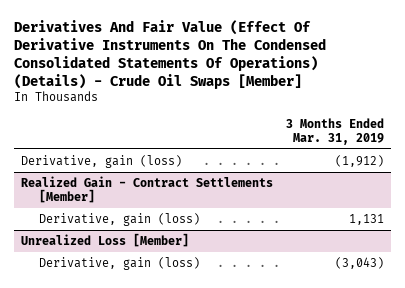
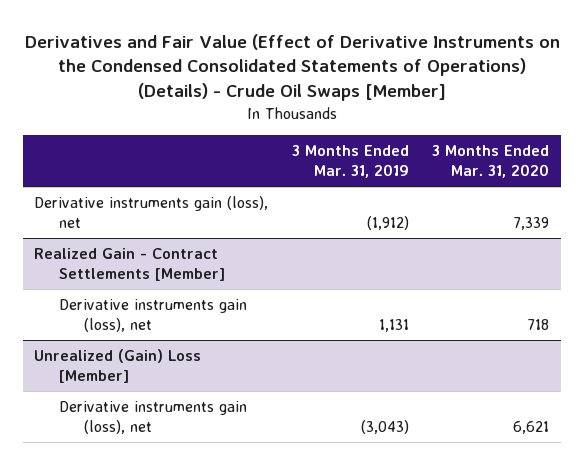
[13,19,326,89] Derivatives And Fair Value (Effect Of Derivative Instruments On The Condensed Consolidated Statements Of Operations) (Details) - Crude Oil Swaps [Member] -> [24,33,560,102] Derivatives and Fair Value (Effect of Derivative Instruments on the Condensed Consolidated Statements of Operations) (Details) - Crude Oil Swaps [Member]
none -> [432,144,550,179] 3 Months Ended Mar. 31, 2020
[20,154,182,168] Derivative, gain (loss) -> [34,195,269,229] Derivative instruments gain (loss), net
[38,212,200,226] Derivative, gain (loss) -> [58,298,247,333] Derivative instruments gain (loss), net
[20,232,189,247] Unrealized Loss [Member] -> [34,348,202,384] Unrealized (Gain) Loss [Member]
[38,256,200,270] Derivative, gain (loss) -> [58,400,247,435] Derivative instruments gain (loss), net

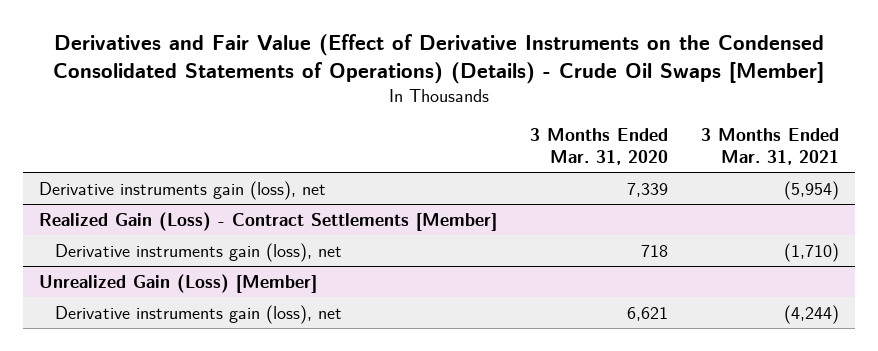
[291,144,409,179] 3 Months Ended Mar. 31, 2019 -> none
none -> [700,128,839,166] 3 Months Ended Mar. 31, 2021
[34,247,225,282] Realized Gain - Contract Settlements [Member] -> [39,211,498,231] Realized Gain (Loss) - Contract Settlements [Member]
[34,348,202,384] Unrealized (Gain) Loss [Member] -> [39,273,318,293] Unrealized Gain (Loss) [Member]

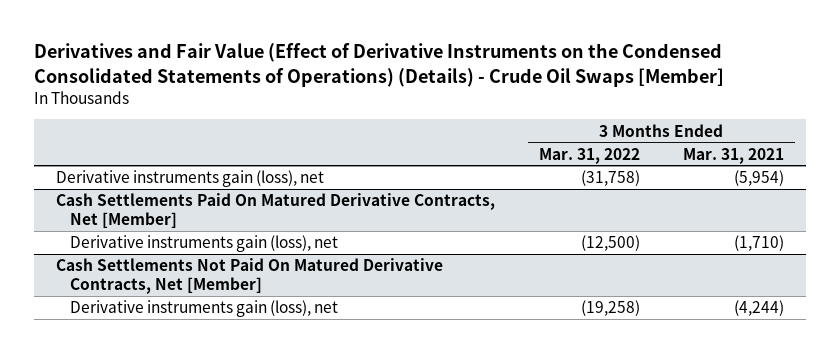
[530,128,669,166] 3 Months Ended Mar. 31, 2020 -> none
none -> [538,147,640,164] Mar. 31, 2022
[39,211,498,231] Realized Gain (Loss) - Contract Settlements [Member] -> [55,193,495,229] Cash Settlements Paid On Matured Derivative Contracts, Net [Member]
[39,273,318,293] Unrealized Gain (Loss) [Member] -> [55,258,443,295] Cash Settlements Not Paid On Matured Derivative Contracts, Net [Member]

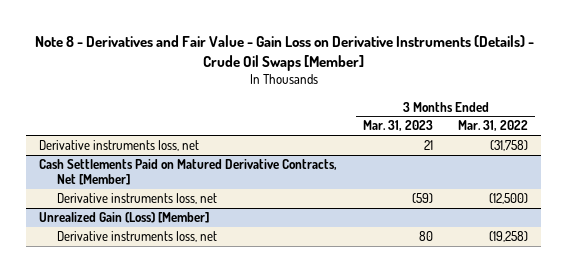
[33,43,724,87] Derivatives and Fair Value (Effect of Derivative Instruments on the Condensed Consolidated Statements of Operations) (Details) - Crude Oil Swaps [Member] -> [34,34,534,71] Note 8 - Derivatives and Fair Value - Gain Loss on Derivative Instruments (Details) - Crude Oil Swaps [Member]
[683,147,785,164] Mar. 31, 2021 -> none
none -> [362,120,433,132] Mar. 31, 2023
[55,170,324,188] Derivative instruments gain (loss), net -> [39,140,200,152] Derivative instruments loss, net
[55,193,495,229] Cash Settlements Paid On Matured Derivative Contracts, Net [Member] -> [39,159,338,186] Cash Settlements Paid on Matured Derivative Contracts, Net [Member]
[69,235,338,253] Derivative instruments gain (loss), net -> [56,193,217,205] Derivative instruments loss, net
[55,258,443,295] Cash Settlements Not Paid On Matured Derivative Contracts, Net [Member] -> [39,212,210,224] Unrealized Gain (Loss) [Member]
[69,300,338,318] Derivative instruments gain (loss), net -> [56,231,217,243] Derivative instruments loss, net

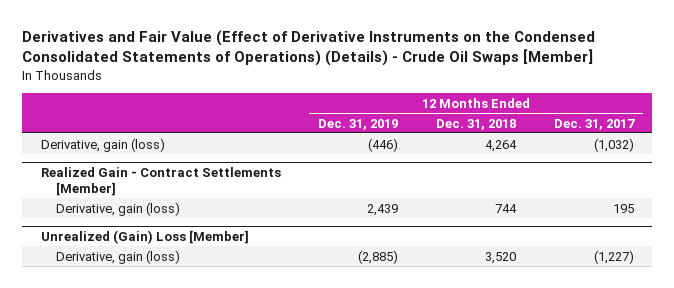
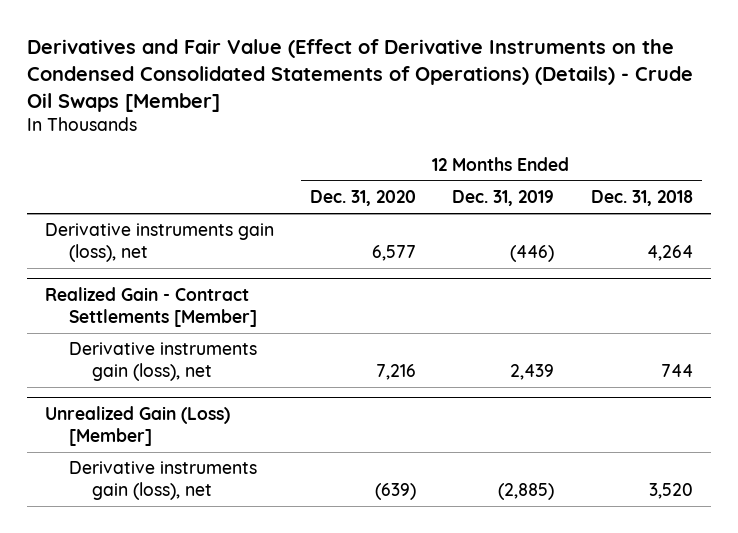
[553,118,635,130] Dec. 31, 2017 -> none
none -> [310,190,417,207] Dec. 31, 2020
[40,137,165,152] Derivative, gain (loss) -> [45,223,275,263] Derivative instruments gain (loss), net
[56,201,181,216] Derivative, gain (loss) -> [68,342,257,382] Derivative instruments gain (loss), net
[40,229,249,244] Unrealized (Gain) Loss [Member] -> [45,406,231,446] Unrealized Gain (Loss) [Member]
[56,249,181,264] Derivative, gain (loss) -> [68,461,257,501] Derivative instruments gain (loss), net

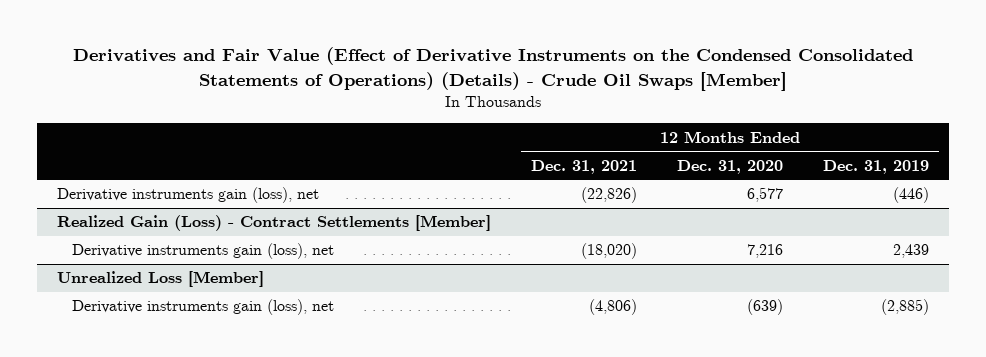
[590,190,693,207] Dec. 31, 2018 -> none
none -> [530,159,637,174] Dec. 31, 2021
[45,287,257,327] Realized Gain - Contract Settlements [Member] -> [56,215,491,232] Realized Gain (Loss) - Contract Settlements [Member]
[45,406,231,446] Unrealized Gain (Loss) [Member] -> [56,271,264,288] Unrealized Loss [Member]

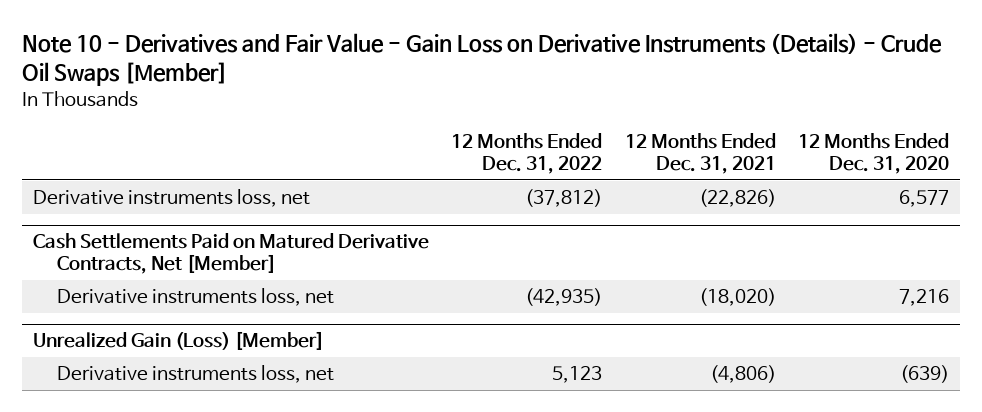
[72,47,913,91] Derivatives and Fair Value (Effect of Derivative Instruments on the Condensed Consolidated Statements of Operations) (Details) - Crude Oil Swaps [Member] -> [22,33,943,87] Note 10 - Derivatives and Fair Value - Gain Loss on Derivative Instruments (Details) - Crude Oil Swaps [Member]
[823,159,930,174] Dec. 31, 2019 -> none
none -> [451,132,603,174] 12 Months Ended Dec. 31, 2022
[56,187,319,204] Derivative instruments gain (loss), net -> [33,189,311,208] Derivative instruments loss, net
[56,215,491,232] Realized Gain (Loss) - Contract Settlements [Member] -> [33,233,430,275] Cash Settlements Paid on Matured Derivative Contracts, Net [Member]
[72,243,335,260] Derivative instruments gain (loss), net -> [57,288,335,307] Derivative instruments loss, net
[56,271,264,288] Unrealized Loss [Member] -> [33,331,325,351] Unrealized Gain (Loss) [Member]
[72,299,335,316] Derivative instruments gain (loss), net -> [57,365,335,384] Derivative instruments loss, net

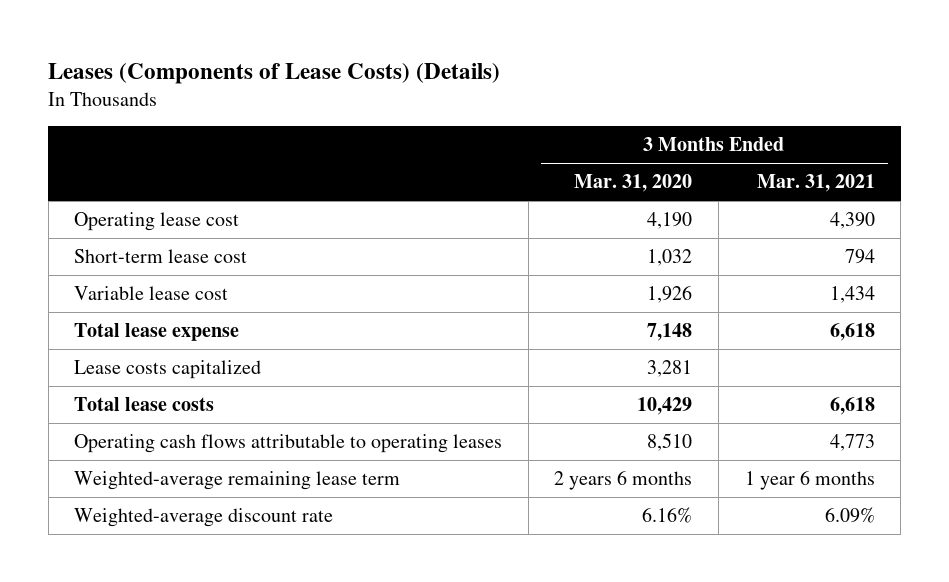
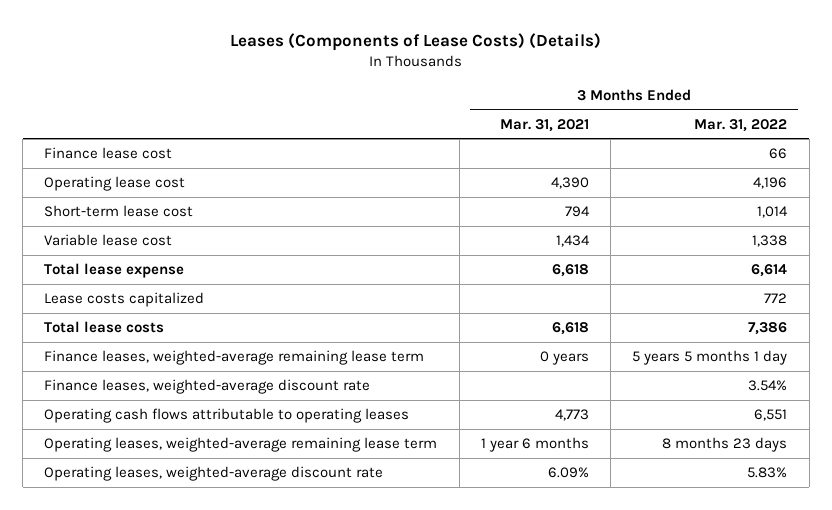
[574,174,693,193] Mar. 31, 2020 -> none
none -> [694,118,788,132] Mar. 31, 2022
none -> [44,147,173,160] Finance lease cost
none -> [44,350,425,366] Finance leases, weighted-average remaining lease term
none -> [44,379,371,395] Finance leases, weighted-average discount rate
[74,471,401,491] Weighted-average remaining lease term -> [44,437,438,453] Operating leases, weighted-average remaining lease term
[74,508,334,528] Weighted-average discount rate -> [44,466,384,482] Operating leases, weighted-average discount rate

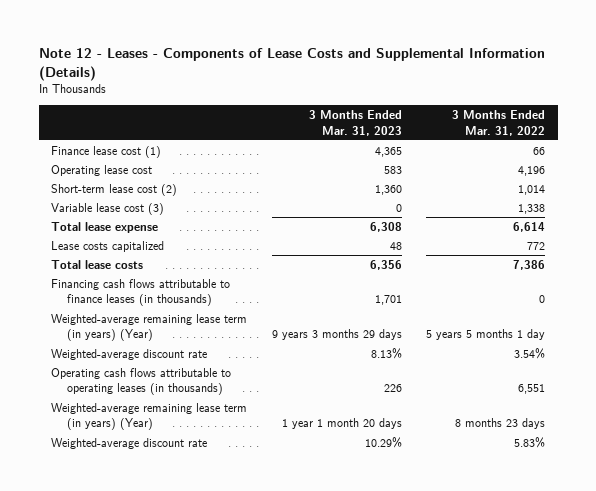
[229,32,601,51] Leases (Components of Lease Costs) (Details) -> [38,47,545,81] Note 12 - Leases - Components of Lease Costs and Supplemental Information (Details)
[499,118,589,132] Mar. 31, 2021 -> none
none -> [308,109,402,136] 3 Months Ended Mar. 31, 2023
[44,147,173,160] Finance lease cost -> [51,145,162,158] Finance lease cost (1)
[44,205,194,218] Short-term lease cost -> [51,183,178,196] Short-term lease cost (2)
[44,234,173,247] Variable lease cost -> [51,202,165,215] Variable lease cost (3)
none -> [51,278,231,307] Financing cash flows attributable to finance leases (in thousands)
[44,350,425,366] Finance leases, weighted-average remaining lease term -> [51,313,248,342] Weighted-average remaining lease term (in years) (Year)
[44,379,371,395] Finance leases, weighted-average discount rate -> [51,348,208,360] Weighted-average discount rate
[44,408,410,424] Operating cash flows attributable to operating leases -> [51,367,232,396] Operating cash flows attributable to operating leases (in thousands)
[44,437,438,453] Operating leases, weighted-average remaining lease term -> [51,402,248,431] Weighted-average remaining lease term (in years) (Year)
[44,466,384,482] Operating leases, weighted-average discount rate -> [51,437,208,449] Weighted-average discount rate

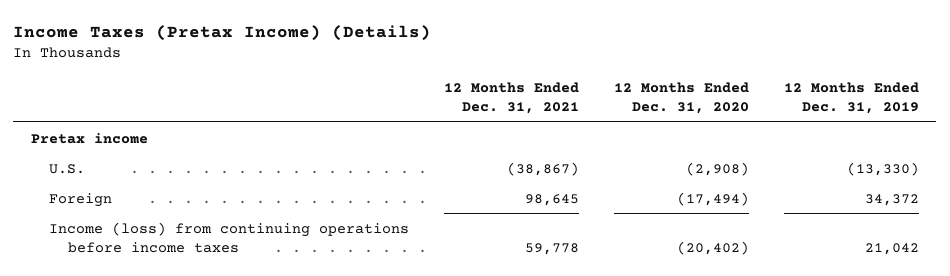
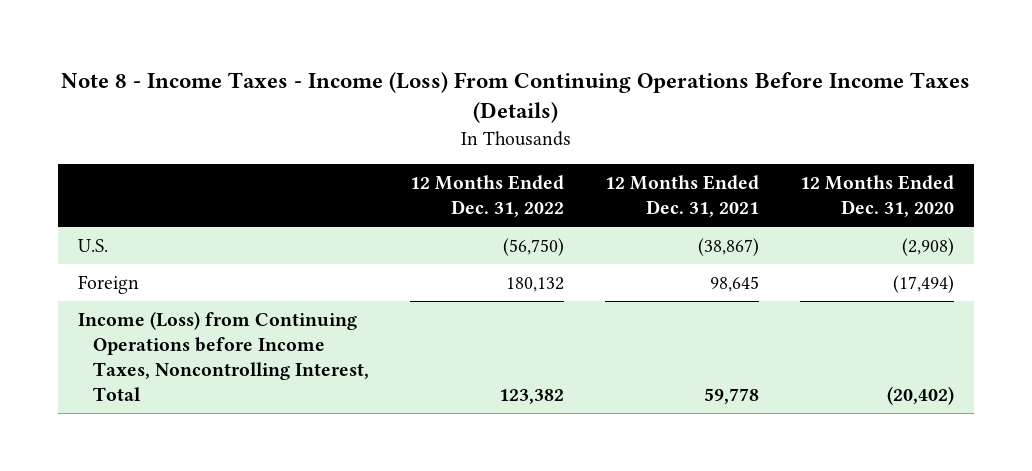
[13,24,432,41] Income Taxes (Pretax Income) (Details) -> [60,72,970,124] Note 8 - Income Taxes - Income (Loss) From Continuing Operations Before Income Taxes (Details)
[783,81,919,115] 12 Months Ended Dec. 31, 2019 -> none
none -> [410,175,565,218] 12 Months Ended Dec. 31, 2022
[30,132,148,144] Pretax income -> none
[49,221,410,253] Income (loss) from continuing operations before income taxes -> [78,310,370,401] Income (Loss) from Continuing Operations before Income Taxes, Noncontrolling Interest, Total

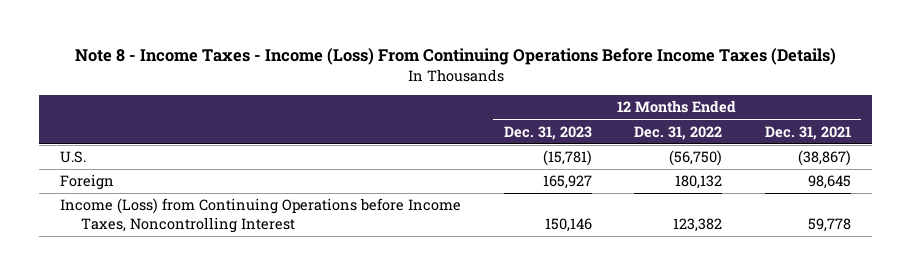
[799,175,954,218] 12 Months Ended Dec. 31, 2020 -> none
none -> [503,125,592,140] Dec. 31, 2023
[78,310,370,401] Income (Loss) from Continuing Operations before Income Taxes, Noncontrolling Interest, Total -> [60,198,462,233] Income (Loss) from Continuing Operations before Income Taxes, Noncontrolling Interest

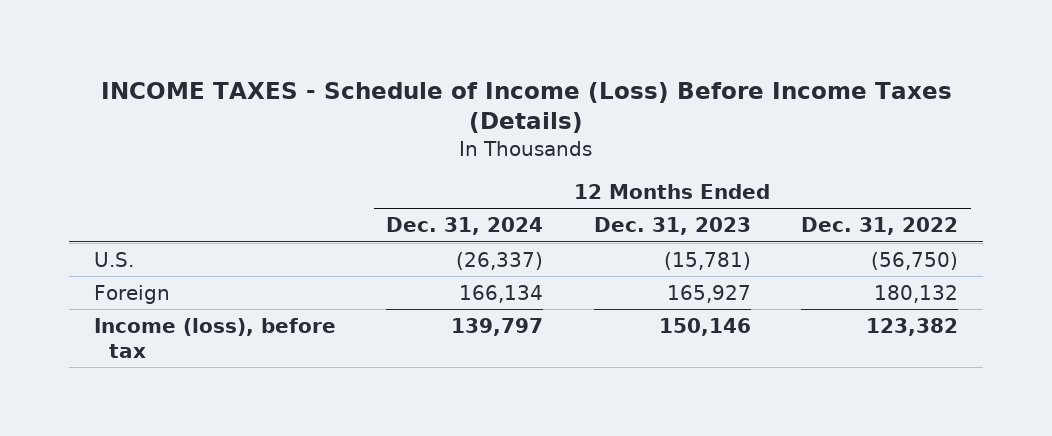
[74,48,836,66] Note 8 - Income Taxes - Income (Loss) From Continuing Operations Before Income Taxes (Details) -> [100,81,952,134] INCOME TAXES - Schedule of Income (Loss) Before Income Taxes (Details)
[764,125,851,140] Dec. 31, 2021 -> none
none -> [386,217,544,236] Dec. 31, 2024
[60,198,462,233] Income (Loss) from Continuing Operations before Income Taxes, Noncontrolling Interest -> [93,317,336,358] Income (loss), before tax

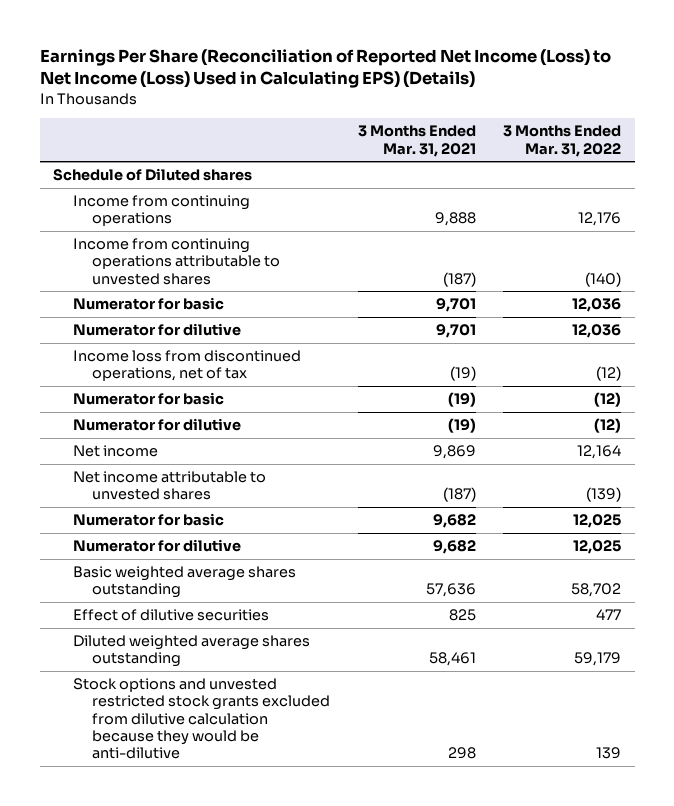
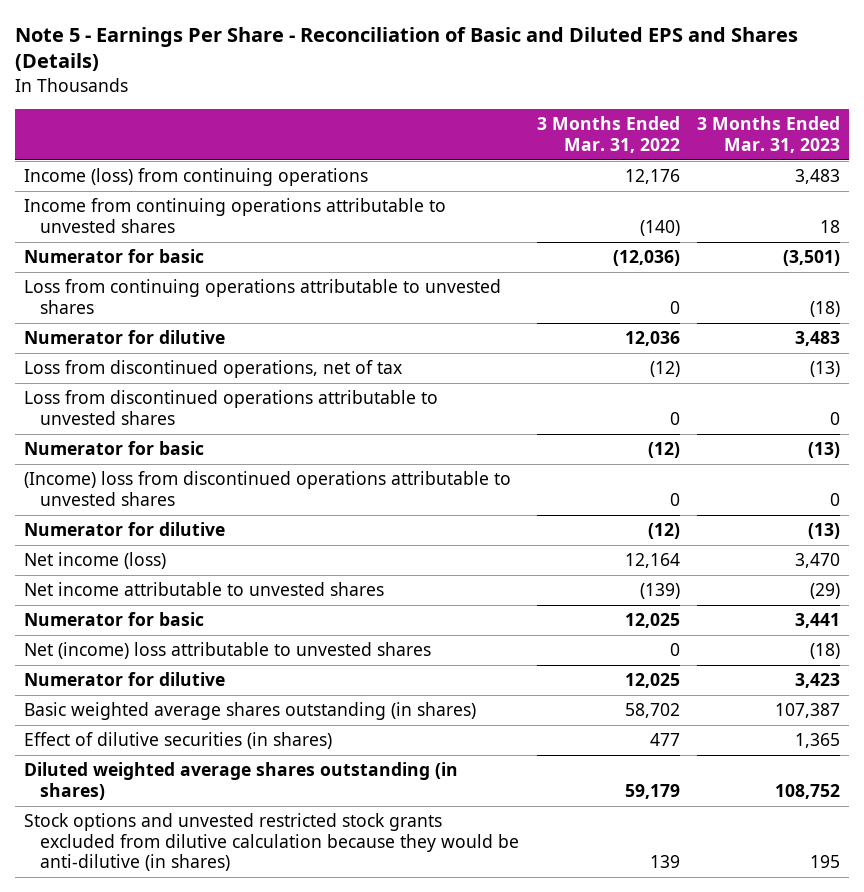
[39,48,611,89] Earnings Per Share (Reconciliation of Reported Net Income (Loss) to Net Income (Loss) Used in Calculating EPS) (Details) -> [14,26,798,72] Note 5 - Earnings Per Share - Reconciliation of Basic and Diluted EPS and Shares (Details)
[357,125,476,157] 3 Months Ended Mar. 31, 2021 -> none
none -> [697,116,841,153] 3 Months Ended Mar. 31, 2023
[53,168,253,182] Schedule of Diluted shares -> none
[72,195,250,227] Income from continuing operations -> [23,168,368,187] Income (loss) from continuing operations
[571,298,621,313] 12,036 -> [612,250,680,267] (12,036)
none -> [23,279,501,314] Loss from continuing operations attributable to unvested shares
[72,350,301,382] Income loss from discontinued operations, net of tax -> [23,360,402,379] Loss from discontinued operations, net of tax
none -> [23,390,438,425] Loss from discontinued operations attributable to unvested shares
none -> [23,471,511,506] (Income) loss from discontinued operations attributable to unvested shares
[72,445,158,458] Net income -> [23,552,166,570] Net income (loss)
none -> [23,642,431,660] Net (income) loss attributable to unvested shares
[72,566,296,599] Basic weighted average shares outstanding -> [23,702,476,721] Basic weighted average shares outstanding (in shares)
[72,609,269,622] Effect of dilutive securities -> [23,732,332,750] Effect of dilutive securities (in shares)
[72,635,310,668] Diluted weighted average shares outstanding -> [23,762,458,800] Diluted weighted average shares outstanding (in shares)
[72,678,331,760] Stock options and unvested restricted stock grants excluded from dilutive calculation because they would be anti-dilutive -> [23,813,519,871] Stock options and unvested restricted stock grants excluded from dilutive calculation because they would be anti-dilutive (in shares)

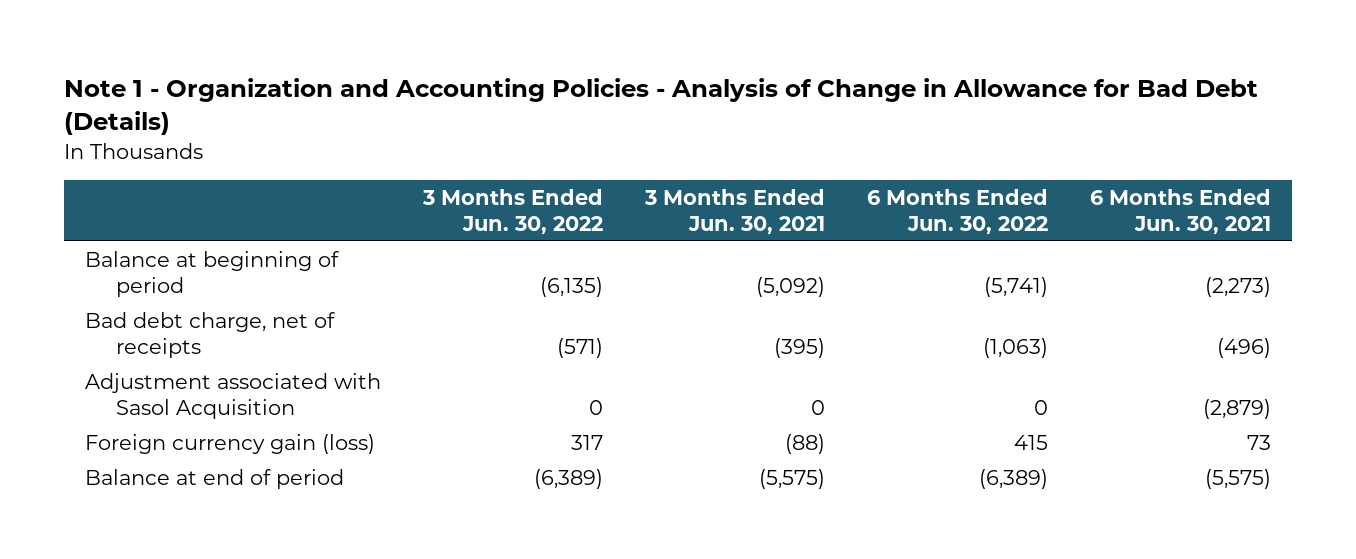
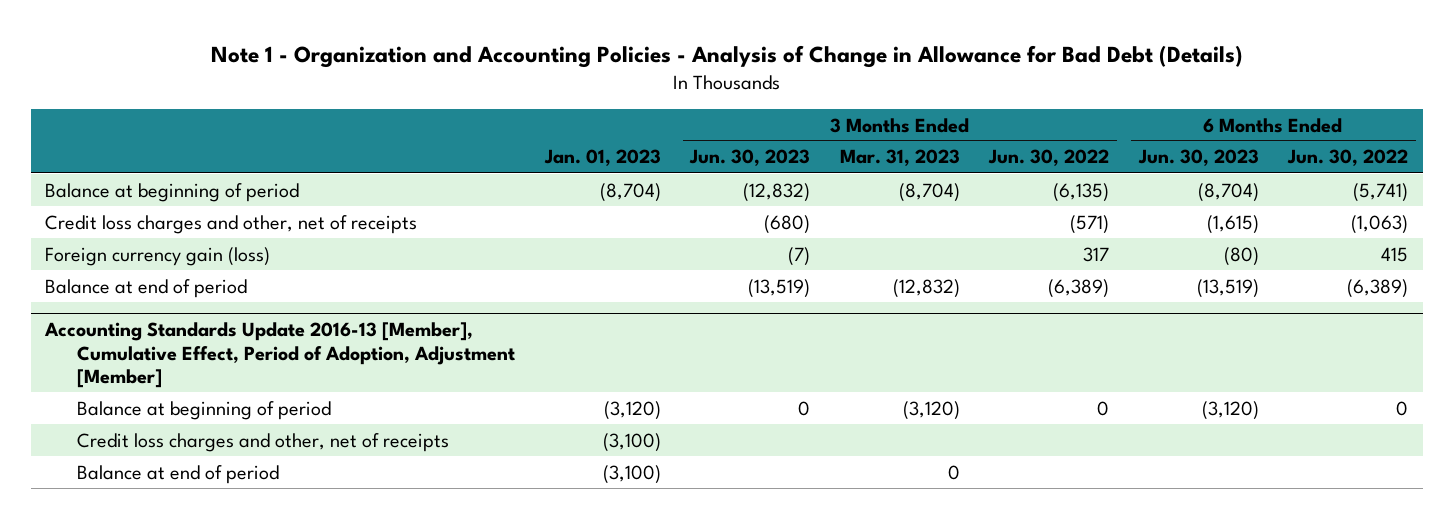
[644,188,826,235] 3 Months Ended Jun. 30, 2021 -> none
[1090,188,1272,235] 6 Months Ended Jun. 30, 2021 -> none
none -> [543,149,661,167] Jan. 01, 2023
none -> [689,149,811,167] Jun. 30, 2023
none -> [839,149,960,167] Mar. 31, 2023
none -> [1137,149,1259,167] Jun. 30, 2023
[85,372,382,419] Adjustment associated with Sasol Acquisition -> none
[85,311,336,358] Bad debt charge, net of receipts -> [45,214,418,234] Credit loss charges and other, net of receipts
none -> [44,322,516,389] Accounting Standards Update 2016-13 [Member], Cumulative Effect, Period of Adoption, Adjustment [Member]
none -> [77,400,332,420] Balance at beginning of period
none -> [77,432,450,452] Credit loss charges and other, net of receipts
none -> [77,464,280,484] Balance at end of period

